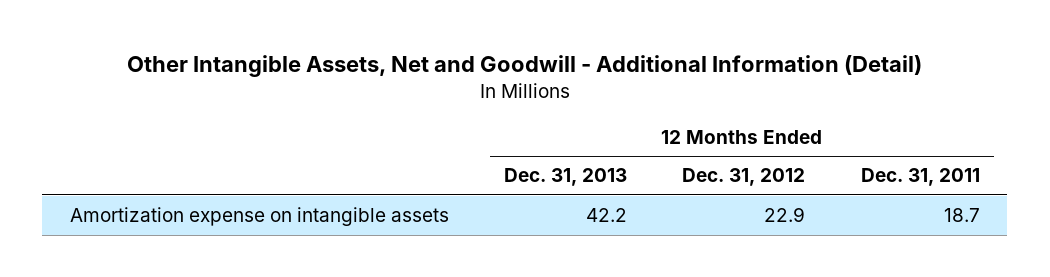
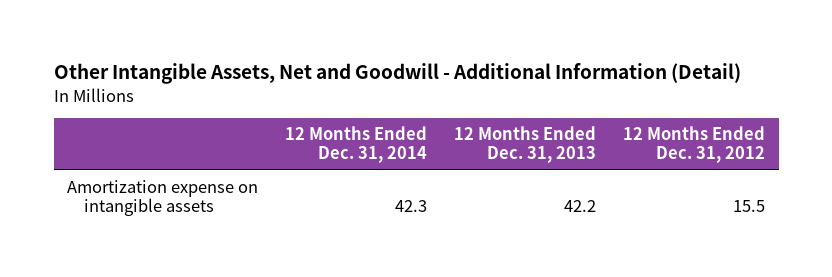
[860,168,980,187] Dec. 31, 2011 -> none
none -> [285,126,428,164] 12 Months Ended Dec. 31, 2014
[764,207,806,223] 22.9 -> [733,200,766,213] 15.5

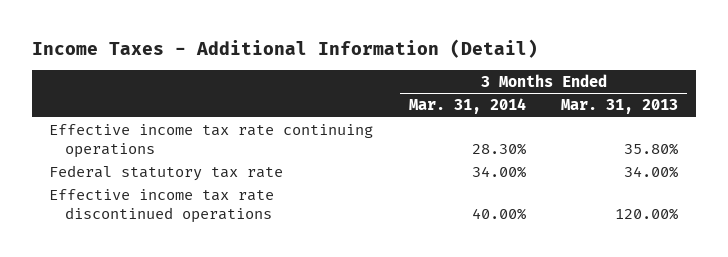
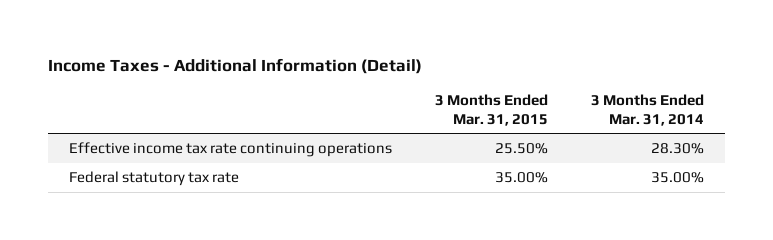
[561,99,679,115] Mar. 31, 2013 -> none
none -> [435,94,549,126] 3 Months Ended Mar. 31, 2015
[49,188,275,223] Effective income tax rate discontinued operations -> none
[471,165,526,178] 34.00% -> [650,172,704,184] 35.00%

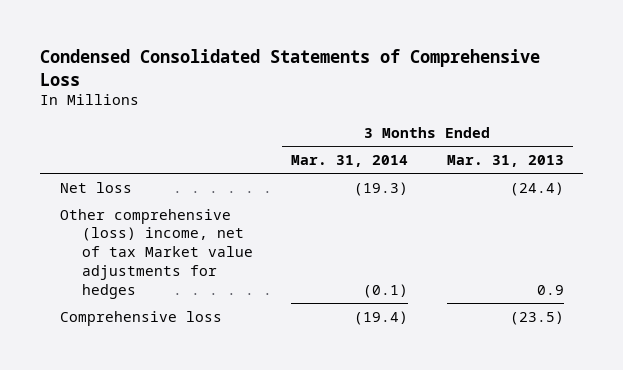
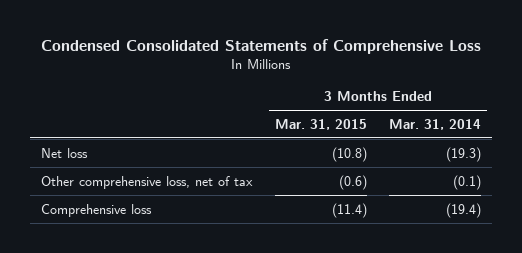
[446,155,564,168] Mar. 31, 2013 -> none
none -> [274,118,367,130] Mar. 31, 2015
[59,208,253,299] Other comprehensive (loss) income, net of tax Market value adjustments for hedges -> [41,175,254,189] Other comprehensive loss, net of tax

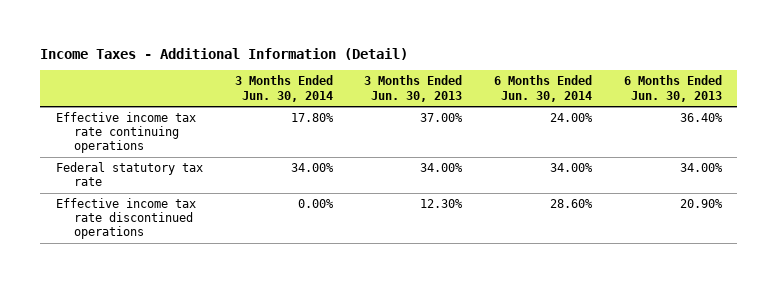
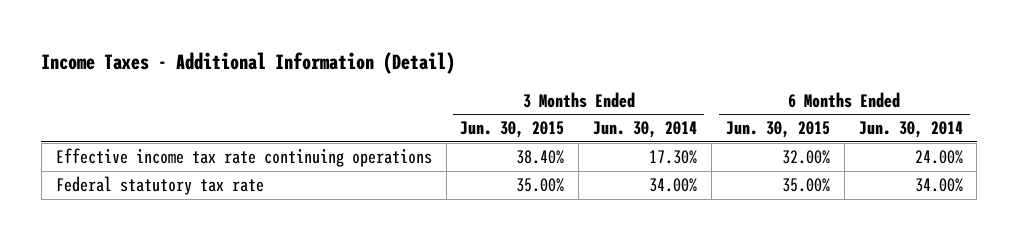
[364,75,463,102] 3 Months Ended Jun. 30, 2013 -> none
[623,75,722,102] 6 Months Ended Jun. 30, 2013 -> none
none -> [460,121,565,139] Jun. 30, 2015
none -> [725,121,830,139] Jun. 30, 2015
[290,113,334,123] 17.80% -> [649,149,698,164] 17.30%
[56,198,197,240] Effective income tax rate discontinued operations -> none

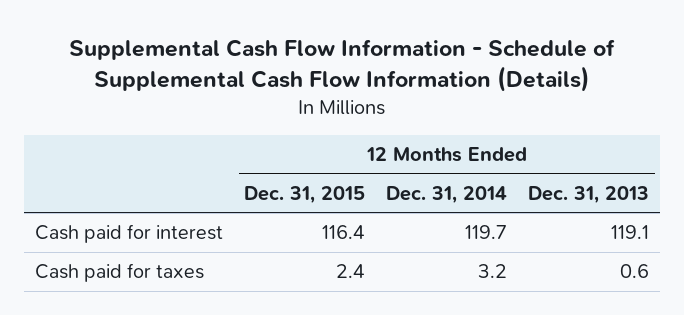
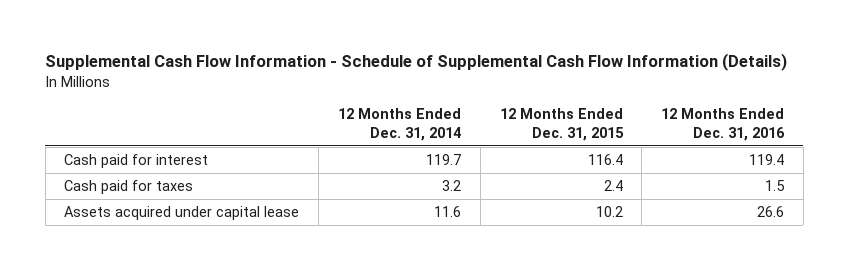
[528,185,650,204] Dec. 31, 2013 -> none
none -> [661,108,786,141] 12 Months Ended Dec. 31, 2016
none -> [64,206,300,221] Assets acquired under capital lease

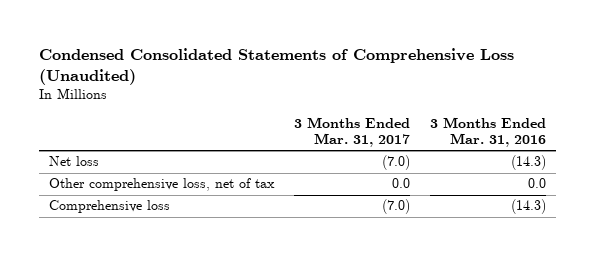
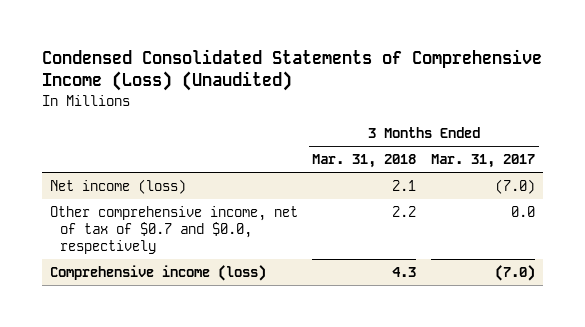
[38,47,514,85] Condensed Consolidated Statements of Comprehensive Loss (Unaudited) -> [42,49,543,92] Condensed Consolidated Statements of Comprehensive Income (Loss) (Unaudited)
[429,117,546,148] 3 Months Ended Mar. 31, 2016 -> none
none -> [312,154,417,169] Mar. 31, 2018
[48,156,99,167] Net loss -> [49,179,186,195] Net income (loss)
[48,178,275,192] Other comprehensive loss, net of tax -> [49,206,298,255] Other comprehensive income, net of tax of $0.7 and $0.0, respectively
[48,200,170,214] Comprehensive loss -> [49,265,266,282] Comprehensive income (loss)

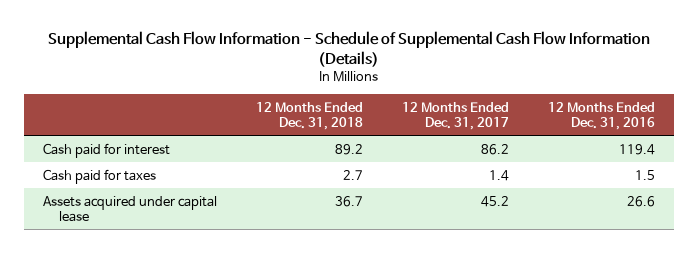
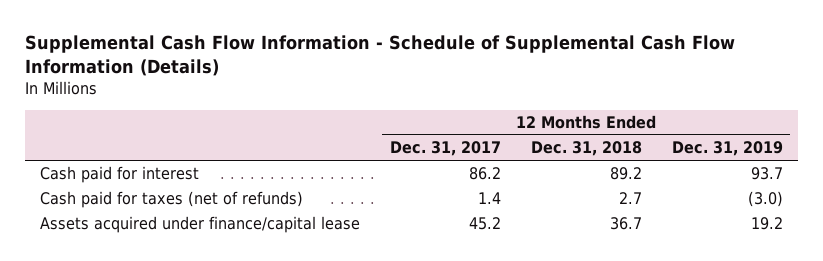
[547,101,655,131] 12 Months Ended Dec. 31, 2016 -> none
none -> [671,141,783,157] Dec. 31, 2019
[43,168,157,184] Cash paid for taxes -> [39,191,303,209] Cash paid for taxes (net of refunds)
[43,195,218,222] Assets acquired under capital lease -> [39,216,360,234] Assets acquired under finance/capital lease

